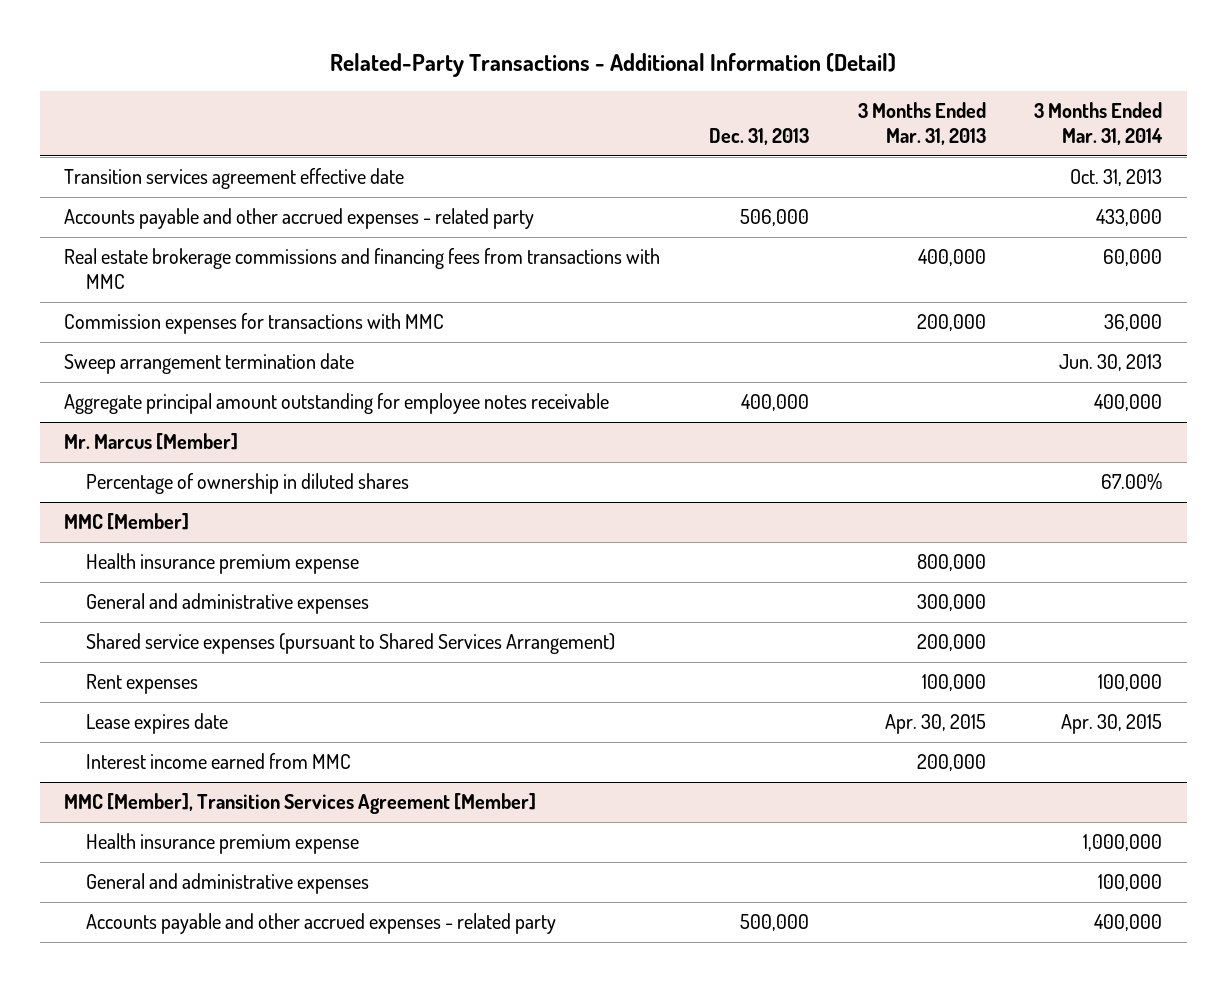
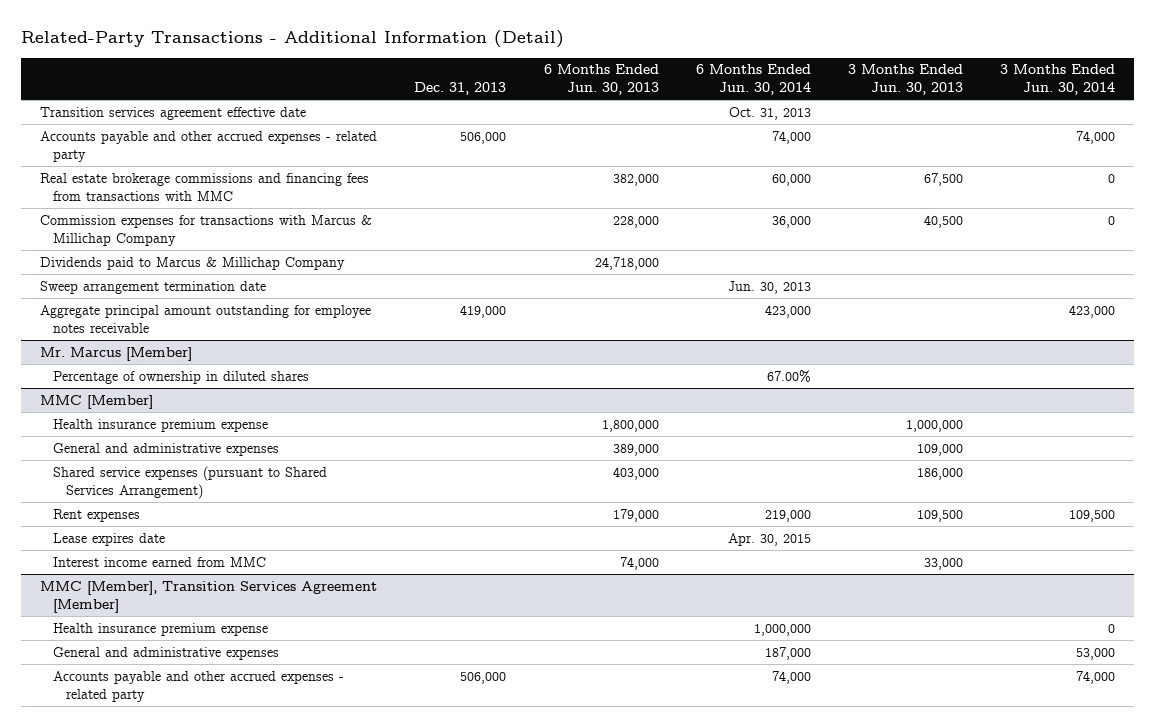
[857,102,986,146] 3 Months Ended Mar. 31, 2013 -> none
[1034,102,1164,146] 3 Months Ended Mar. 31, 2014 -> none
none -> [543,64,659,96] 6 Months Ended Jun. 30, 2013
none -> [695,64,811,96] 6 Months Ended Jun. 30, 2014
none -> [848,64,964,96] 3 Months Ended Jun. 30, 2013
none -> [1000,64,1116,96] 3 Months Ended Jun. 30, 2014
[64,313,445,335] Commission expenses for transactions with MMC -> [39,214,372,246] Commission expenses for transactions with Marcus & Millichap Company
none -> [39,256,345,270] Dividends paid to Marcus & Millichap Company
[740,394,809,412] 400,000 -> [460,304,507,318] 419,000
[739,914,809,932] 500,000 -> [460,671,507,684] 506,000

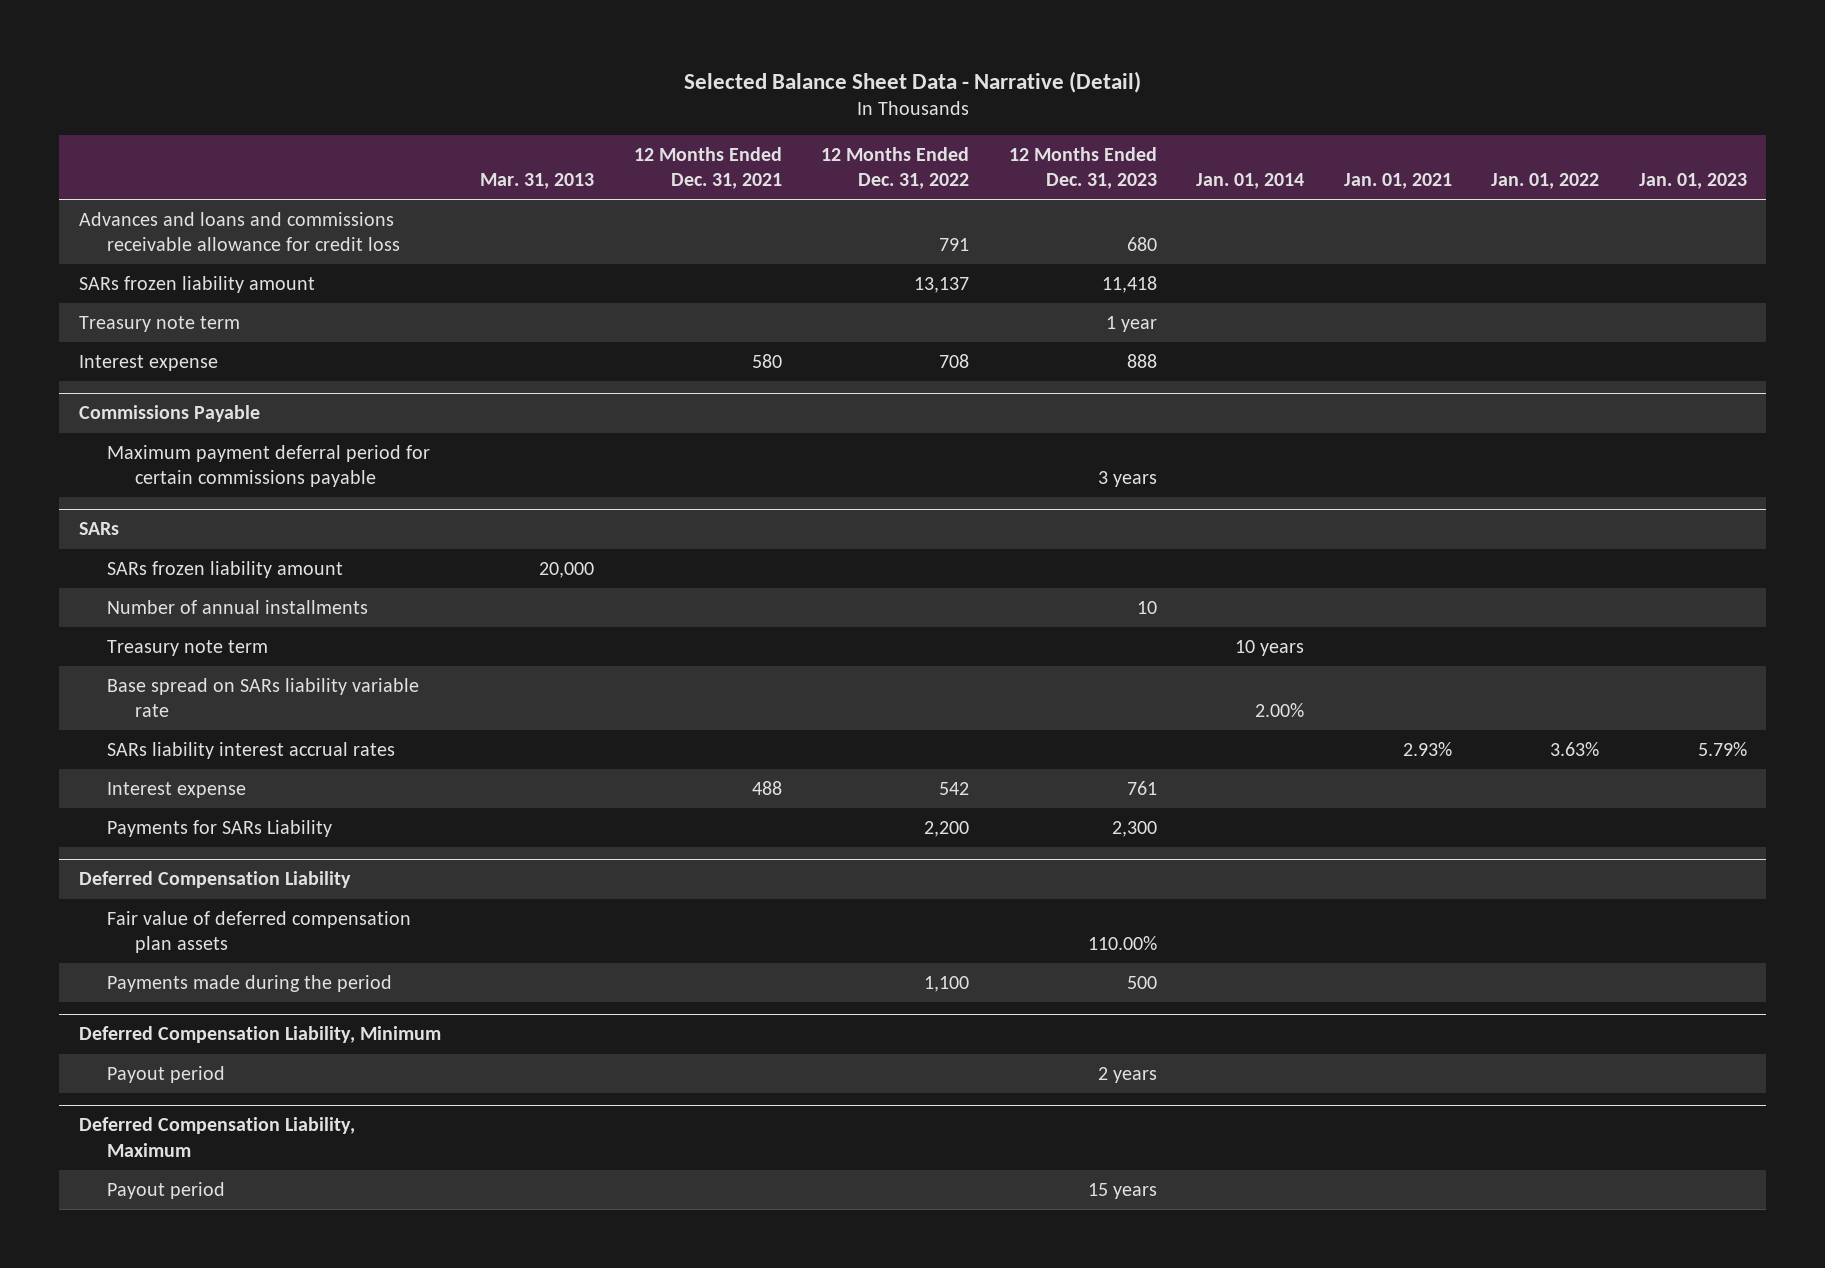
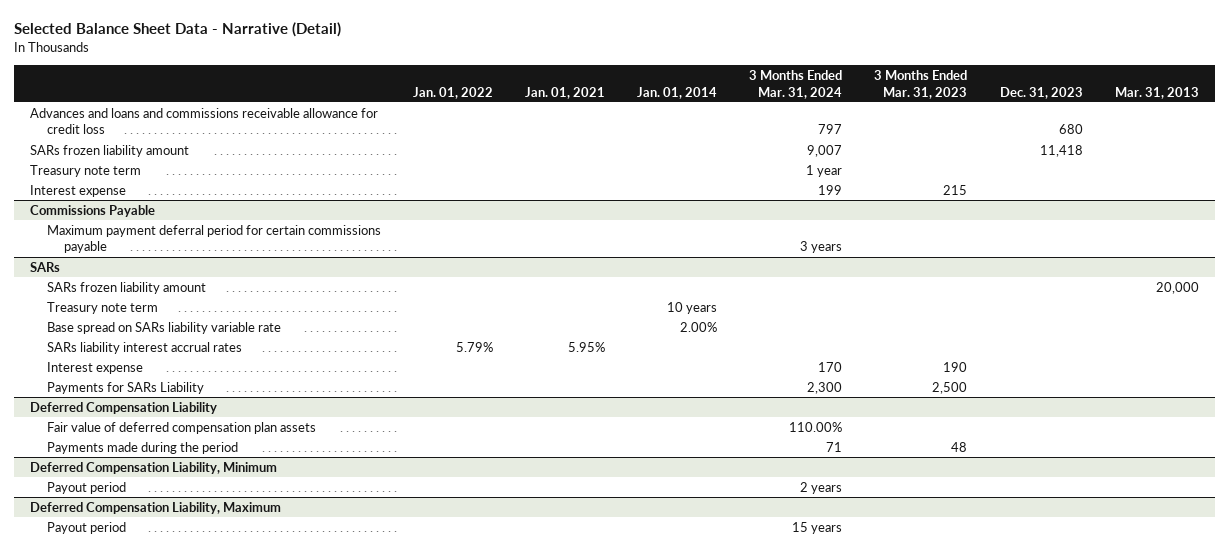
[633,146,782,190] 12 Months Ended Dec. 31, 2021 -> none
[821,146,970,190] 12 Months Ended Dec. 31, 2022 -> none
[1008,146,1157,190] 12 Months Ended Dec. 31, 2023 -> none
[1638,173,1747,190] Jan. 01, 2023 -> none
none -> [749,69,843,99] 3 Months Ended Mar. 31, 2024
none -> [874,69,968,99] 3 Months Ended Mar. 31, 2023
none -> [999,86,1083,99] Dec. 31, 2023
[106,599,368,614] Number of annual installments -> none
[1402,741,1452,756] 2.93% -> [568,341,606,352] 5.95%
[1550,741,1600,756] 3.63% -> [455,341,493,352] 5.79%

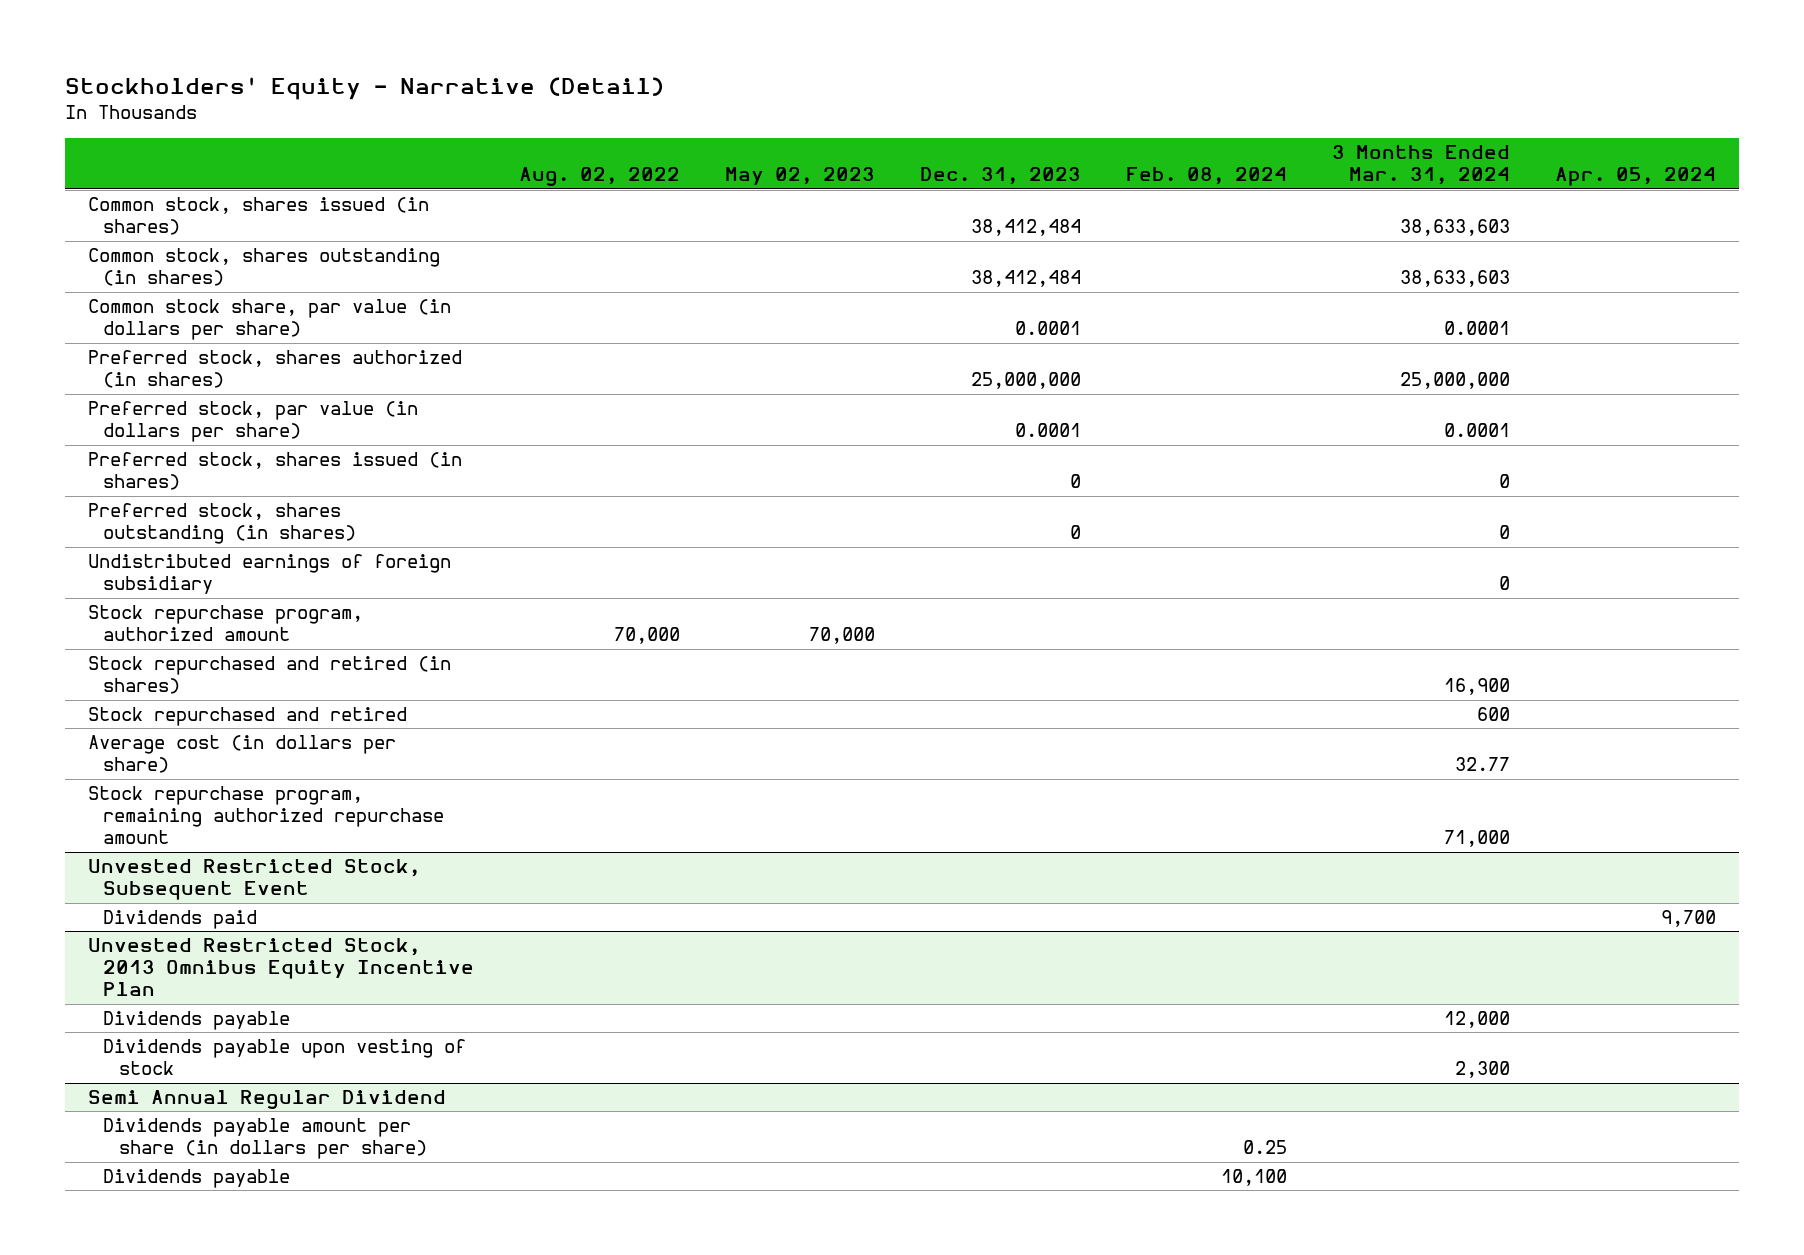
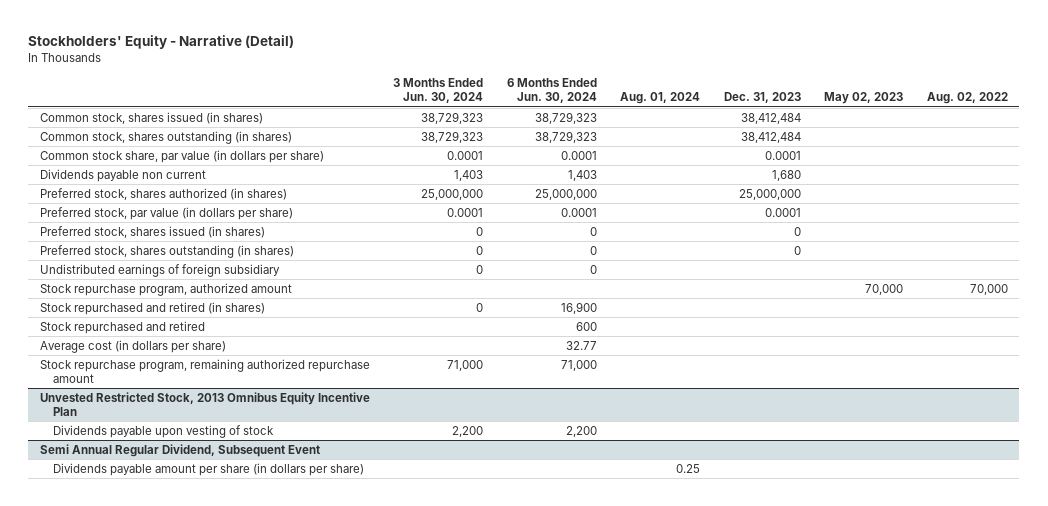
[1126,167,1288,186] Feb. 08, 2024 -> none
[1332,145,1511,186] 3 Months Ended Mar. 31, 2024 -> none
[1555,167,1717,187] Apr. 05, 2024 -> none
none -> [393,78,484,104] 3 Months Ended Jun. 30, 2024
none -> [506,78,597,104] 6 Months Ended Jun. 30, 2024
none -> [620,92,701,105] Aug. 01, 2024
none -> [40,168,207,182] Dividends payable non current
[87,859,420,901] Unvested Restricted Stock, Subsequent Event -> none
[103,910,258,930] Dividends paid -> none
[103,1011,291,1031] Dividends payable -> none
[87,1090,446,1110] Semi Annual Regular Dividend -> [40,443,321,457] Semi Annual Regular Dividend, Subsequent Event
[103,1169,291,1189] Dividends payable -> none

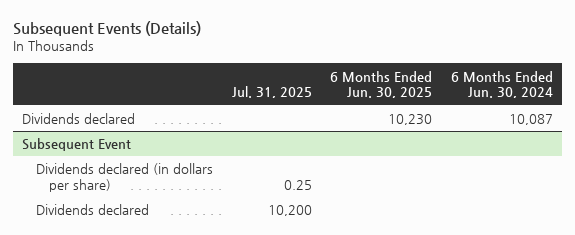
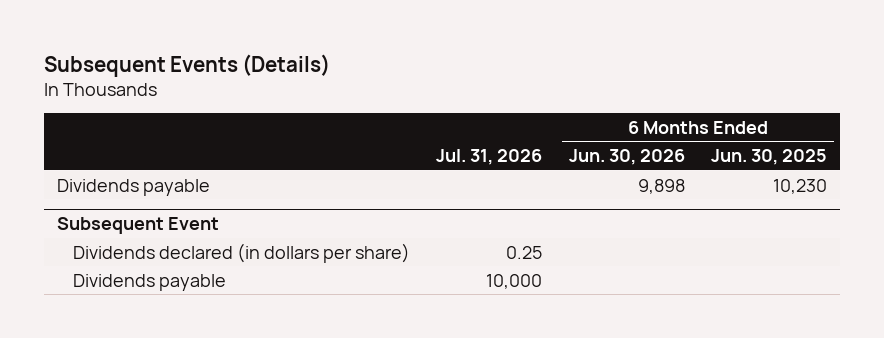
[231,86,312,99] Jul. 31, 2025 -> none
[451,70,554,99] 6 Months Ended Jun. 30, 2024 -> none
none -> [436,149,543,166] Jul. 31, 2026
none -> [568,149,685,166] Jun. 30, 2026
[22,113,136,125] Dividends declared -> [56,178,210,196] Dividends payable
[35,204,149,216] Dividends declared -> [73,273,227,291] Dividends payable

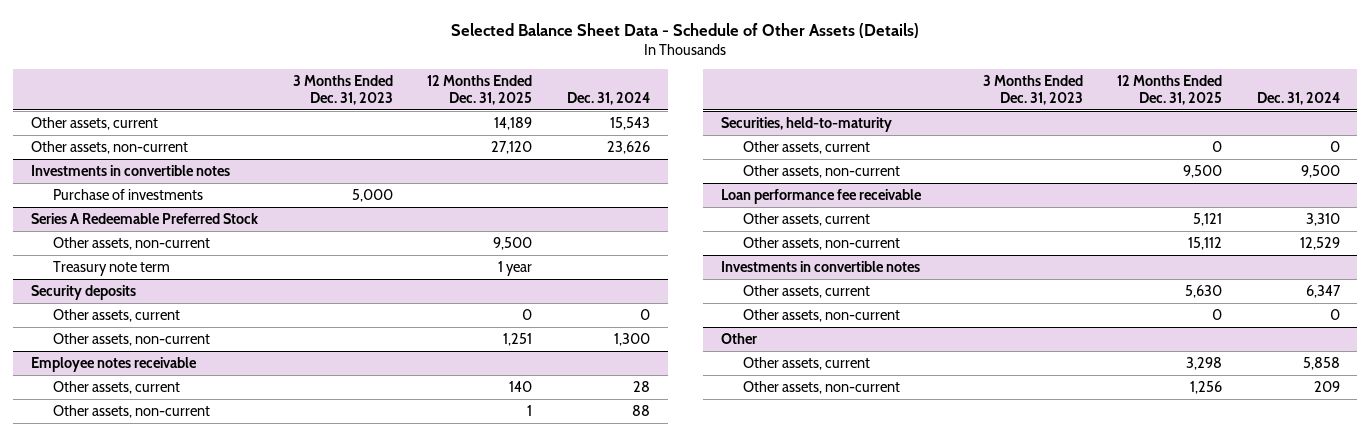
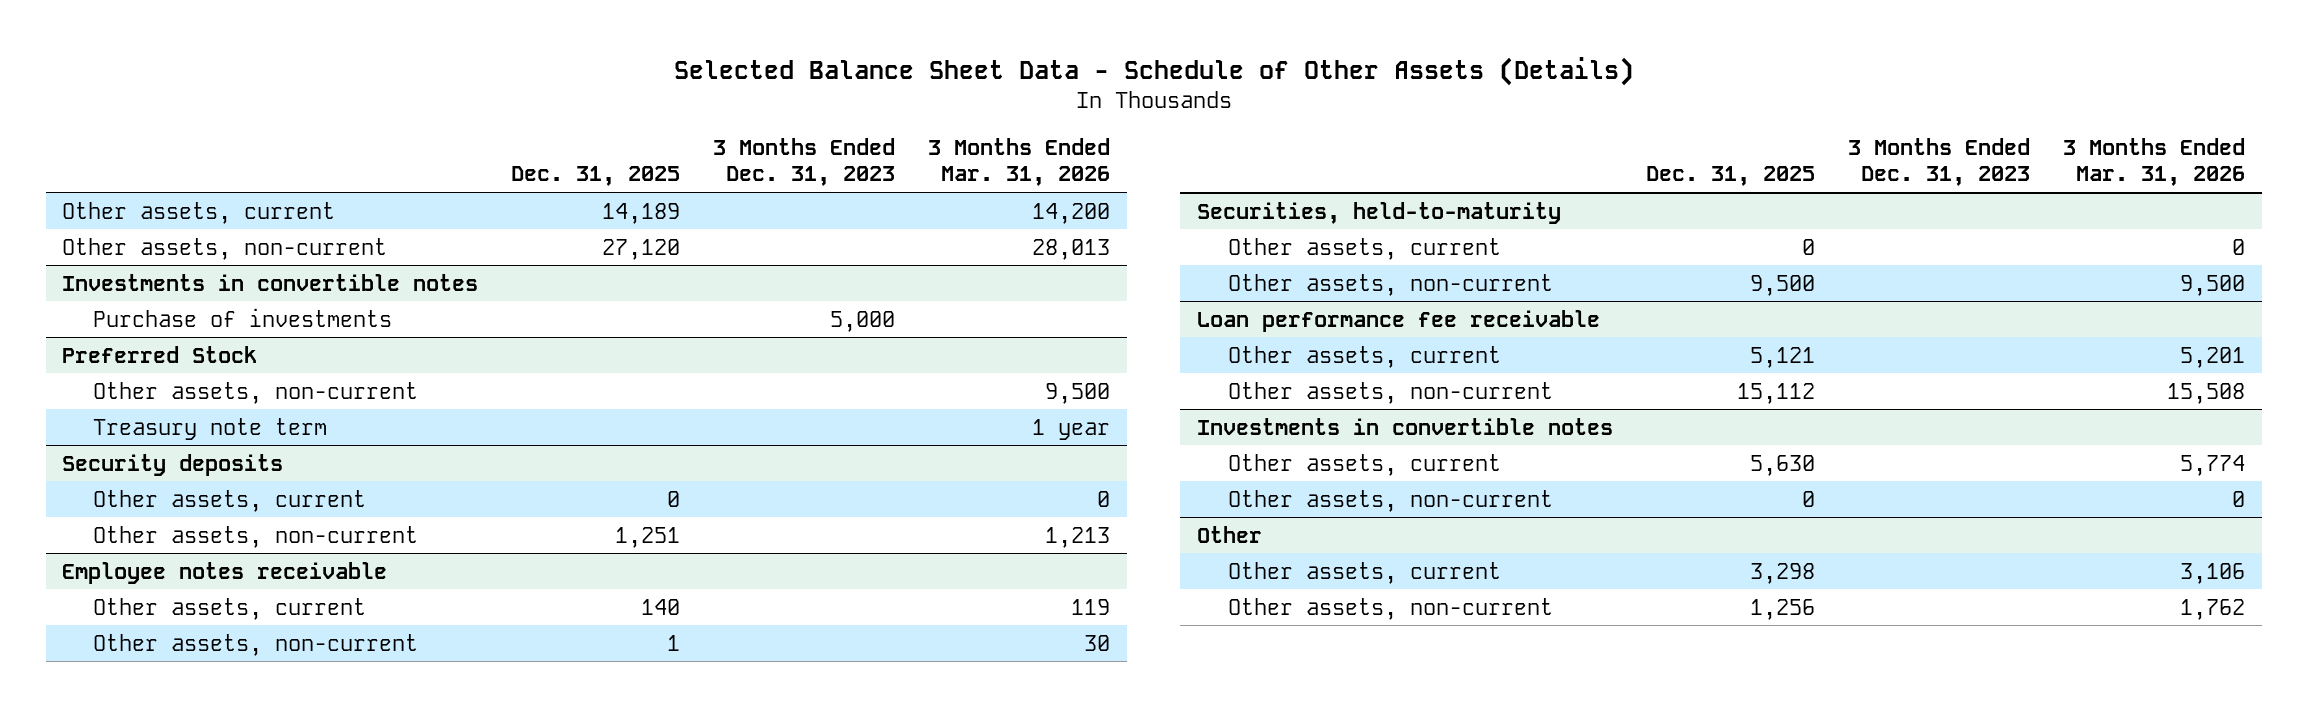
[427,75,533,105] 12 Months Ended Dec. 31, 2025 -> none
[567,91,651,105] Dec. 31, 2024 -> none
none -> [511,166,681,187] Dec. 31, 2025
none -> [928,137,1111,187] 3 Months Ended Mar. 31, 2026
[30,212,258,224] Series A Redeemable Preferred Stock -> [62,345,258,363] Preferred Stock

